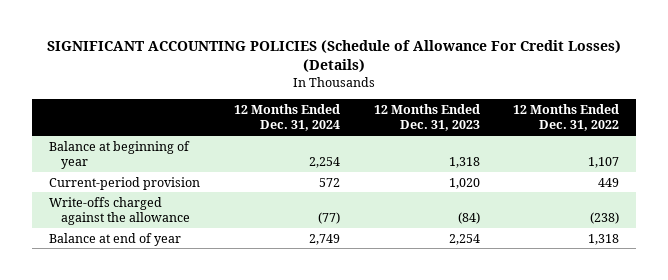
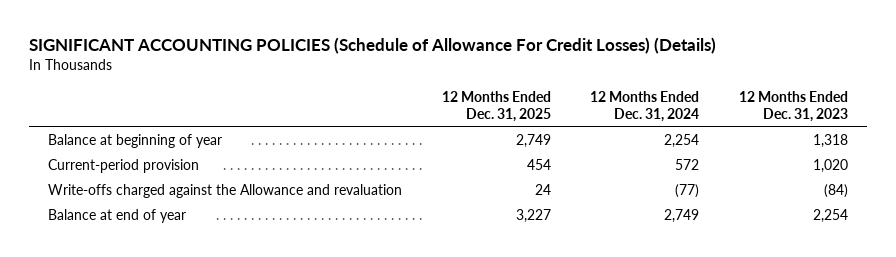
[513,103,620,132] 12 Months Ended Dec. 31, 2022 -> none
none -> [441,90,551,123] 12 Months Ended Dec. 31, 2025
[48,196,190,226] Write-offs charged against the allowance -> [48,184,403,199] Write-offs charged against the Allowance and revaluation

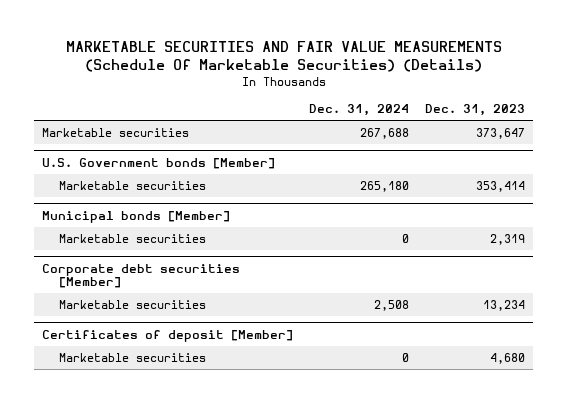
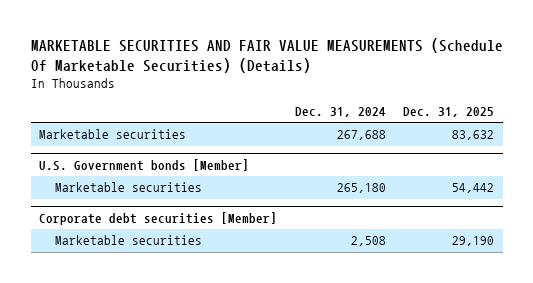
[425,104,526,117] Dec. 31, 2023 -> none
none -> [403,107,495,118] Dec. 31, 2025
[42,210,231,223] Municipal bonds [Member] -> none
[58,233,206,243] Marketable securities -> none
[42,329,294,342] Certificates of deposit [Member] -> none
[58,352,206,362] Marketable securities -> none

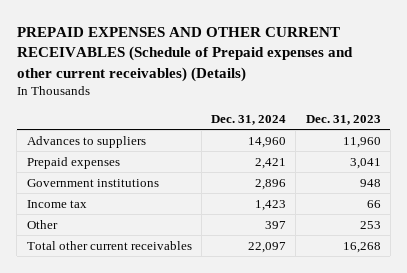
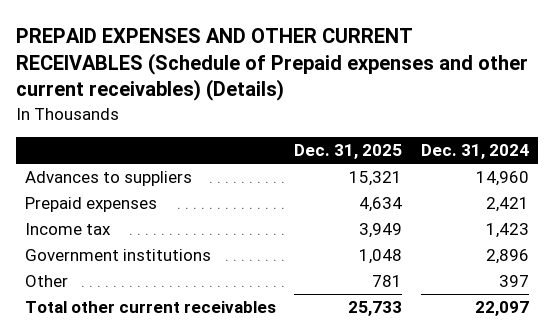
[305,115,381,126] Dec. 31, 2023 -> none
none -> [294,144,403,160] Dec. 31, 2025
[26,178,159,187] Government institutions -> [25,249,212,262] Government institutions

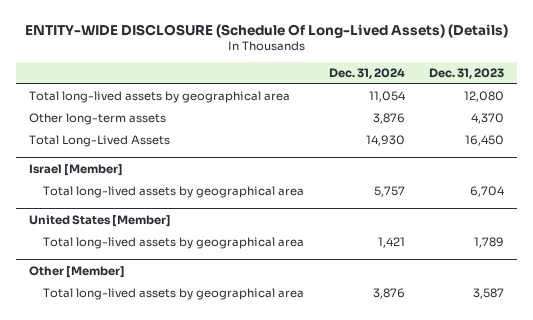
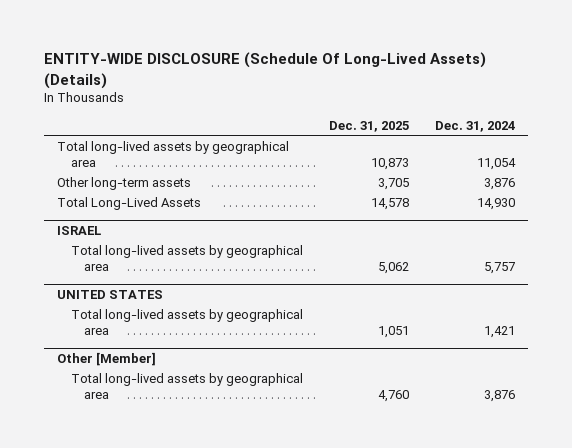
[429,68,505,80] Dec. 31, 2023 -> none
none -> [328,120,409,132] Dec. 31, 2025
[28,164,123,177] Israel [Member] -> [57,225,102,235] ISRAEL
[28,215,171,228] United States [Member] -> [57,289,164,299] UNITED STATES

